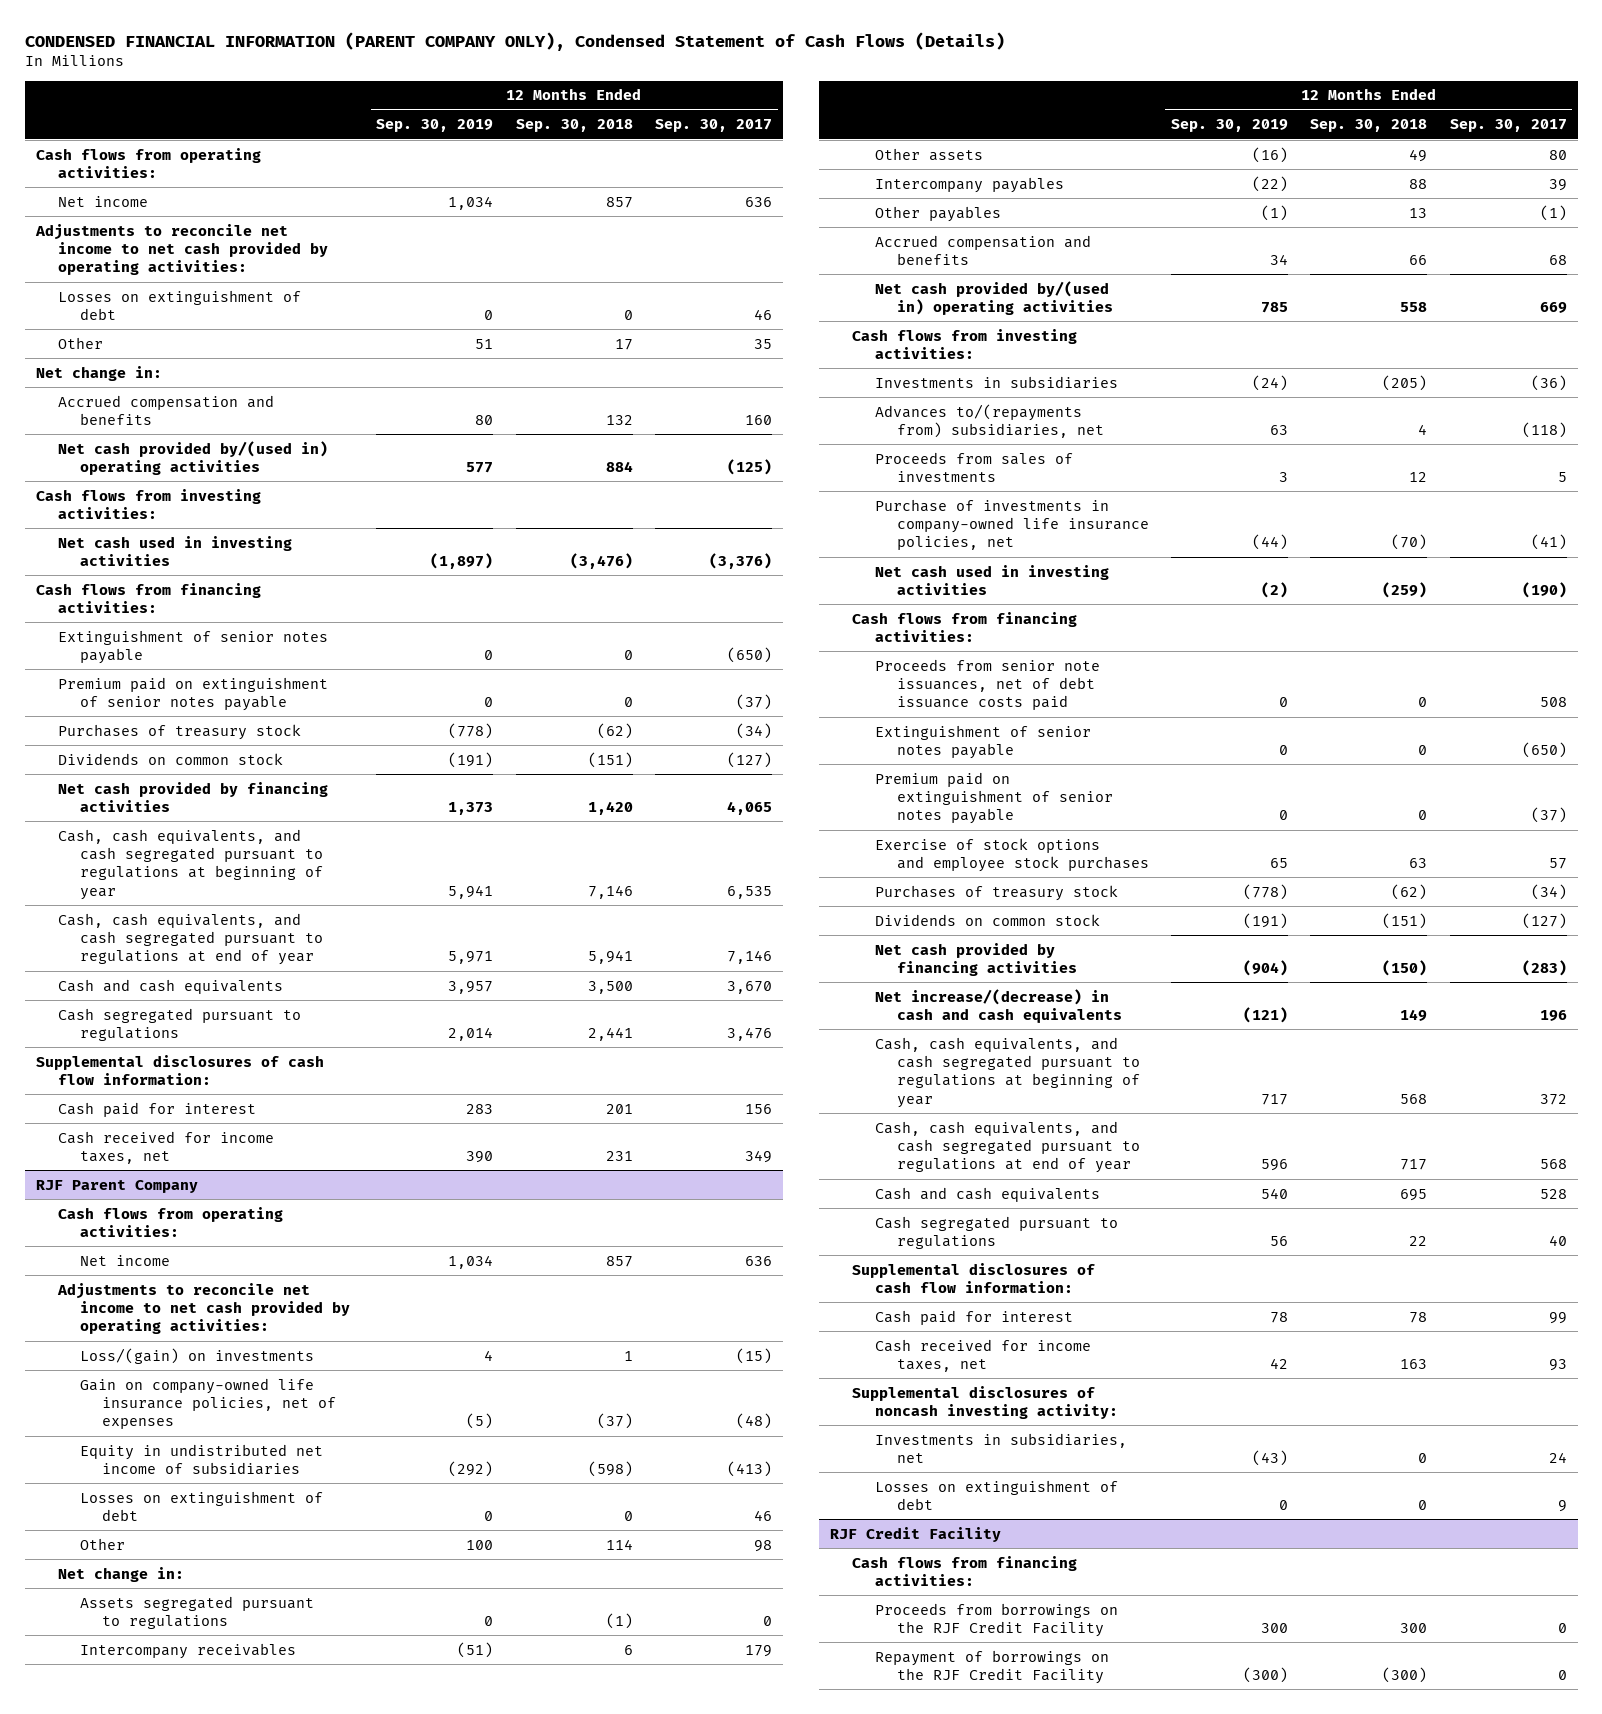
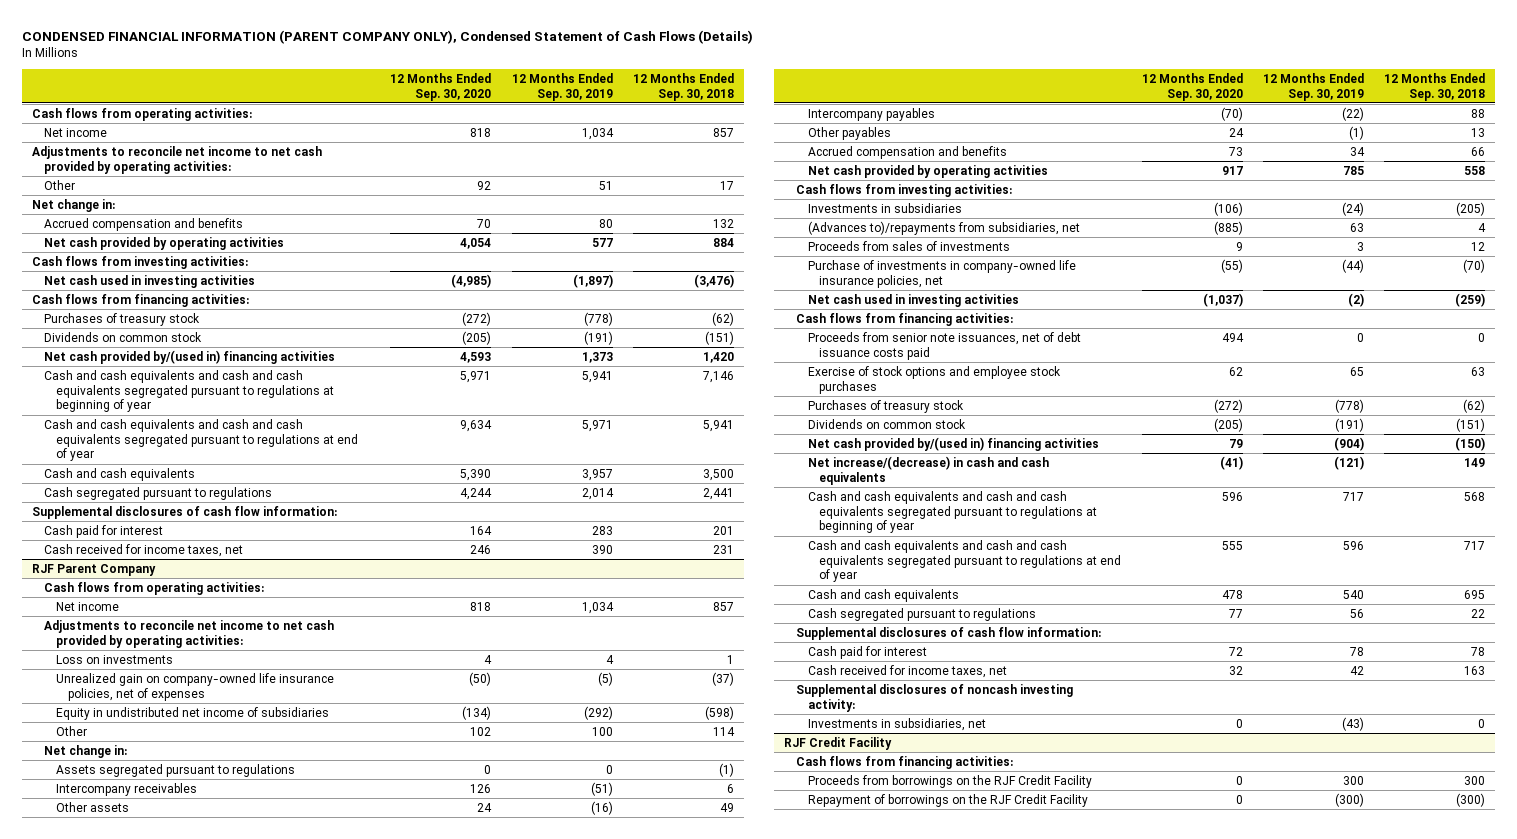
[655,119,773,133] Sep. 30, 2017 -> none
none -> [390,72,492,101] 12 Months Ended Sep. 30, 2020
[57,289,301,320] Losses on extinguishment of debt -> none
[57,440,328,475] Net cash provided by/(used in) operating activities -> [44,236,285,250] Net cash provided by operating activities
[57,629,328,664] Extinguishment of senior notes payable -> none
[57,676,328,711] Premium paid on extinguishment of senior notes payable -> none
[57,781,328,812] Net cash provided by financing activities -> [44,349,336,364] Net cash provided by/(used in) financing activities
[57,828,323,900] Cash, cash equivalents, and cash segregated pursuant to regulations at beginning of year -> [44,369,335,413] Cash and cash equivalents and cash and cash equivalents segregated pursuant to regulations at beginning of year
[57,912,323,966] Cash, cash equivalents, and cash segregated pursuant to regulations at end of year -> [44,418,359,462] Cash and cash equivalents and cash and cash equivalents segregated pursuant to regulations at end of year
[79,1347,314,1364] Loss/(gain) on investments -> [56,654,174,664] Loss on investments
[79,1377,337,1430] Gain on company-owned life insurance policies, net of expenses -> [56,672,335,701] Unrealized gain on company-owned life insurance policies, net of expenses
[79,1490,323,1521] Losses on extinguishment of debt -> none
[874,280,1113,315] Net cash provided by/(used in) operating activities -> [807,164,1048,178] Net cash provided by operating activities
[874,403,1104,438] Advances to/(repayments from) subsidiaries, net -> [807,220,1080,235] (Advances to)/repayments from subsidiaries, net
[874,724,1091,759] Extinguishment of senior notes payable -> none
[874,771,1113,825] Premium paid on extinguishment of senior notes payable -> none
[874,942,1077,976] Net cash provided by financing activities -> [807,436,1099,451] Net cash provided by/(used in) financing activities
[874,1036,1140,1108] Cash, cash equivalents, and cash segregated pursuant to regulations at beginning of year -> [807,490,1098,534] Cash and cash equivalents and cash and cash equivalents segregated pursuant to regulations at beginning of year
[874,1120,1140,1174] Cash, cash equivalents, and cash segregated pursuant to regulations at end of year -> [807,539,1122,583] Cash and cash equivalents and cash and cash equivalents segregated pursuant to regulations at end of year
[874,1479,1118,1510] Losses on extinguishment of debt -> none

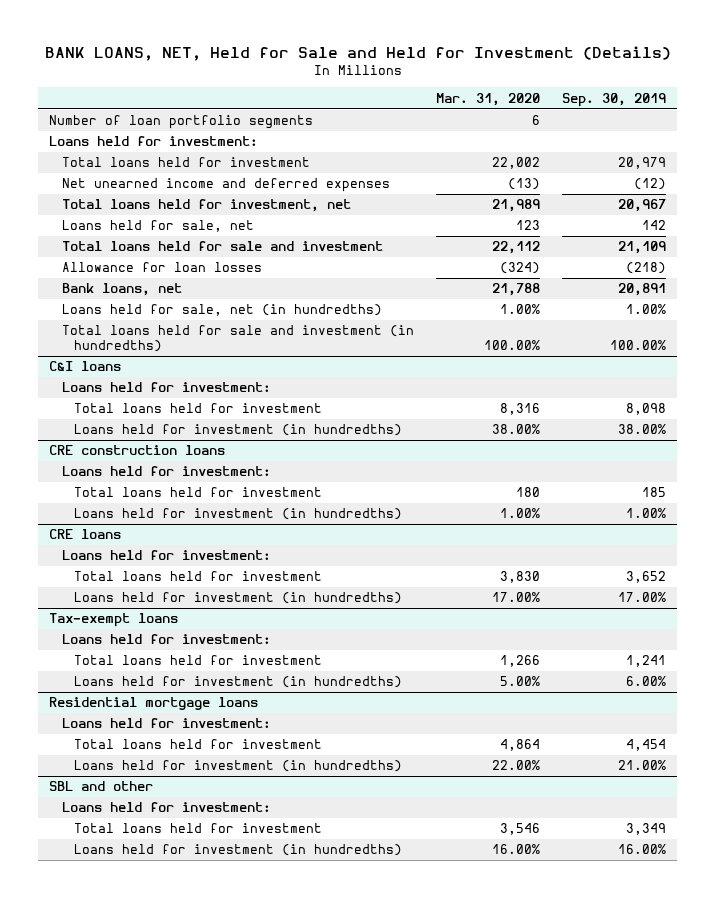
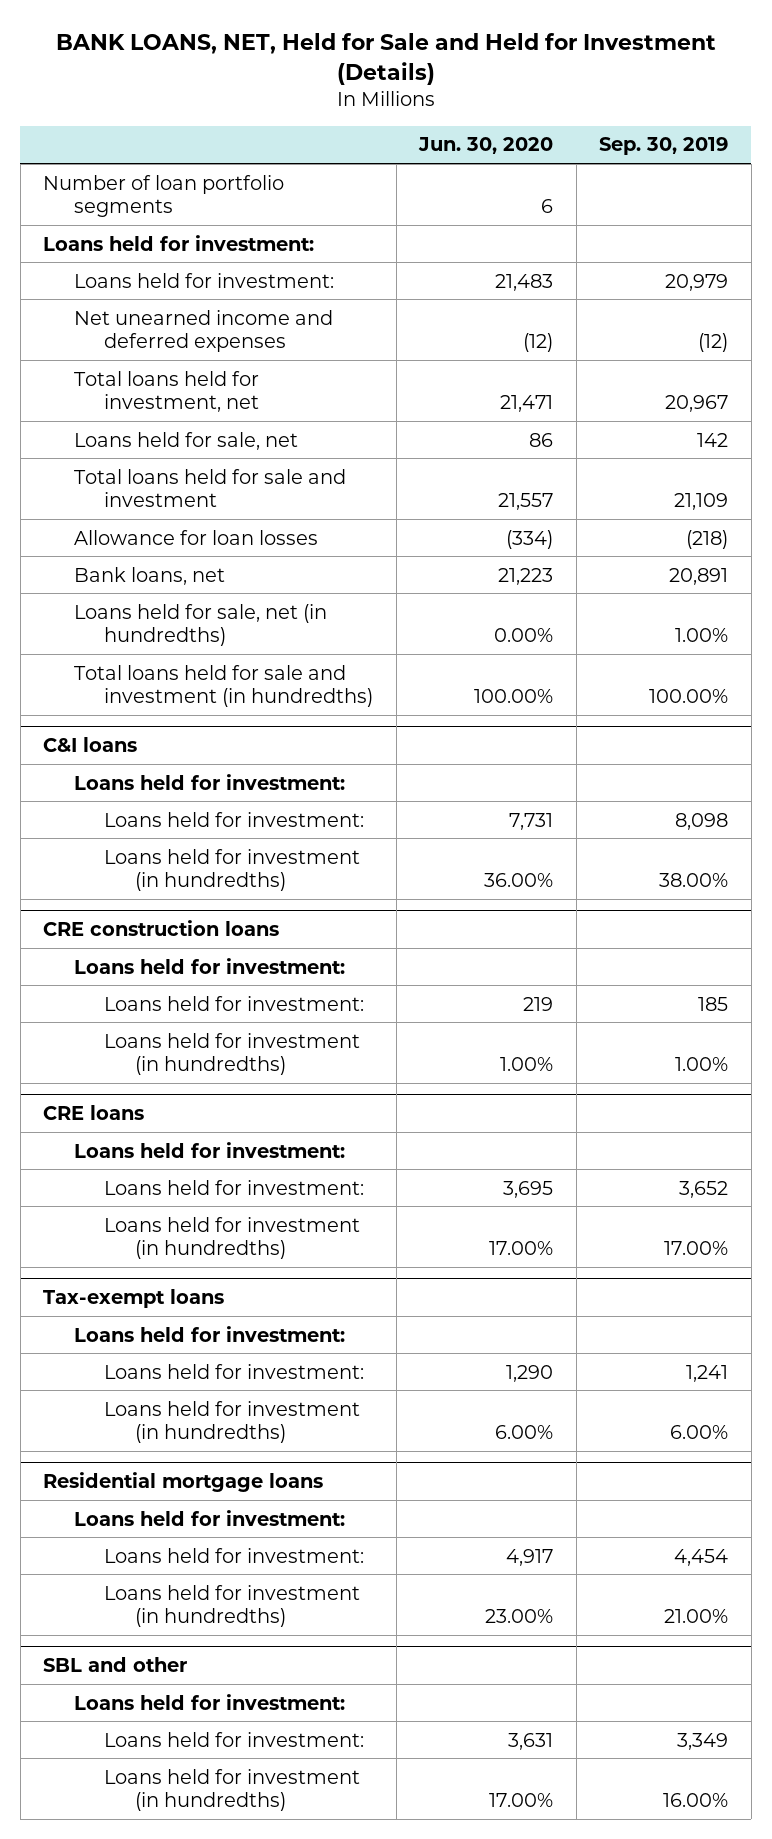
[435,92,540,106] Mar. 31, 2020 -> none
none -> [418,137,554,155] Jun. 30, 2020
[61,157,310,168] Total loans held for investment -> [73,272,334,288] Loans held for investment:
[74,403,323,414] Total loans held for investment -> [104,811,365,827] Loans held for investment:
[74,487,323,498] Total loans held for investment -> [104,995,365,1011] Loans held for investment:
[74,571,323,582] Total loans held for investment -> [104,1179,365,1195] Loans held for investment:
[74,655,323,666] Total loans held for investment -> [104,1363,365,1379] Loans held for investment:
[74,739,323,750] Total loans held for investment -> [104,1547,365,1563] Loans held for investment:
[74,823,323,834] Total loans held for investment -> [104,1731,365,1747] Loans held for investment:

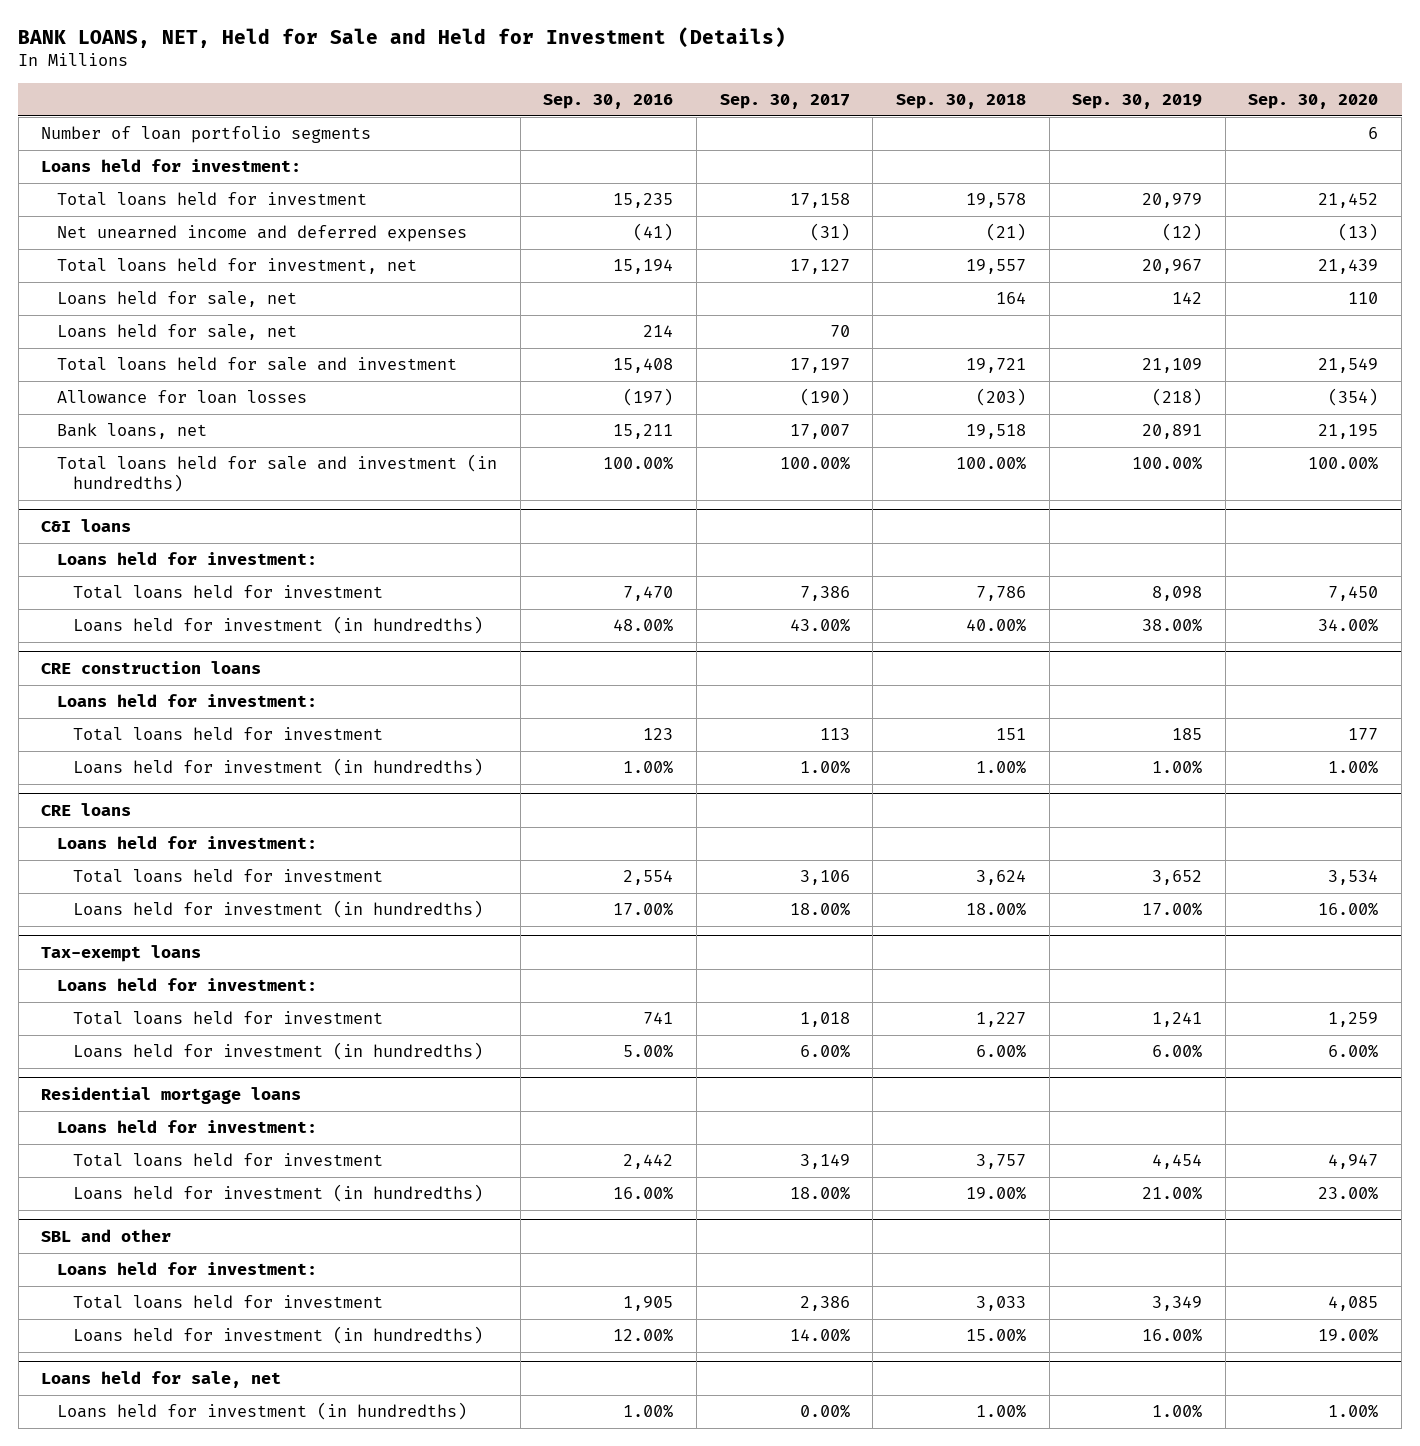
[418,137,554,155] Jun. 30, 2020 -> none
none -> [543,94,674,110] Sep. 30, 2016
none -> [719,94,850,110] Sep. 30, 2017
none -> [895,94,1026,110] Sep. 30, 2018
none -> [1248,94,1379,110] Sep. 30, 2020
[73,272,334,288] Loans held for investment: -> [56,192,367,207] Total loans held for investment
none -> [56,324,297,341] Loans held for sale, net
[73,603,327,646] Loans held for sale, net (in hundredths) -> none
[104,811,365,827] Loans held for investment: -> [72,585,383,600] Total loans held for investment
[104,995,365,1011] Loans held for investment: -> [72,727,383,742] Total loans held for investment
[104,1179,365,1195] Loans held for investment: -> [72,869,383,884] Total loans held for investment
[104,1363,365,1379] Loans held for investment: -> [72,1011,383,1026] Total loans held for investment
[104,1547,365,1563] Loans held for investment: -> [72,1153,383,1168] Total loans held for investment
[104,1731,365,1747] Loans held for investment: -> [72,1295,383,1310] Total loans held for investment
none -> [41,1371,282,1389] Loans held for sale, net
none -> [56,1402,467,1421] Loans held for investment (in hundredths)

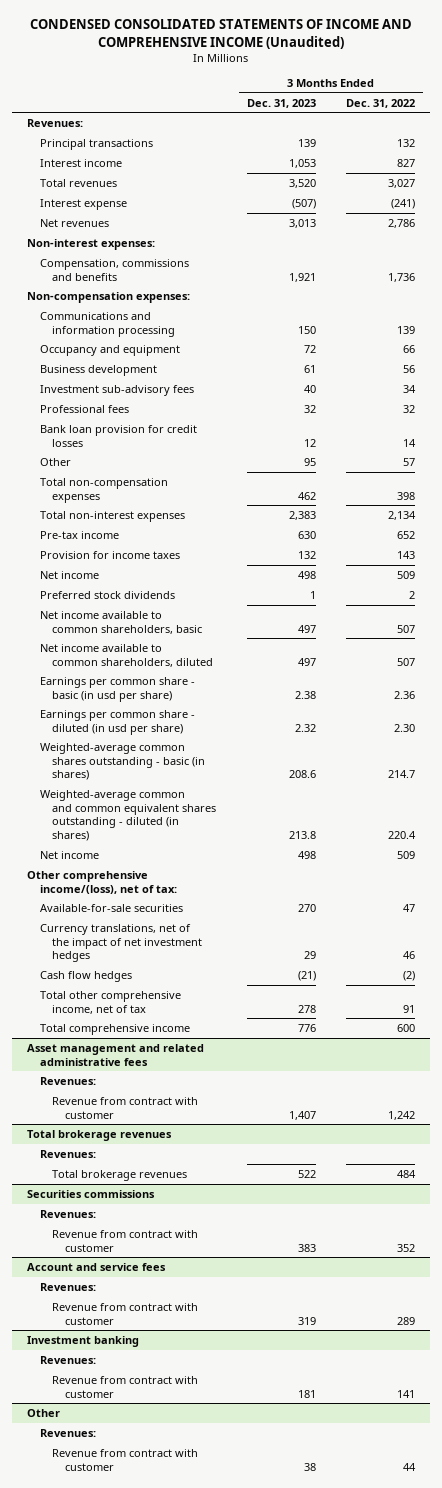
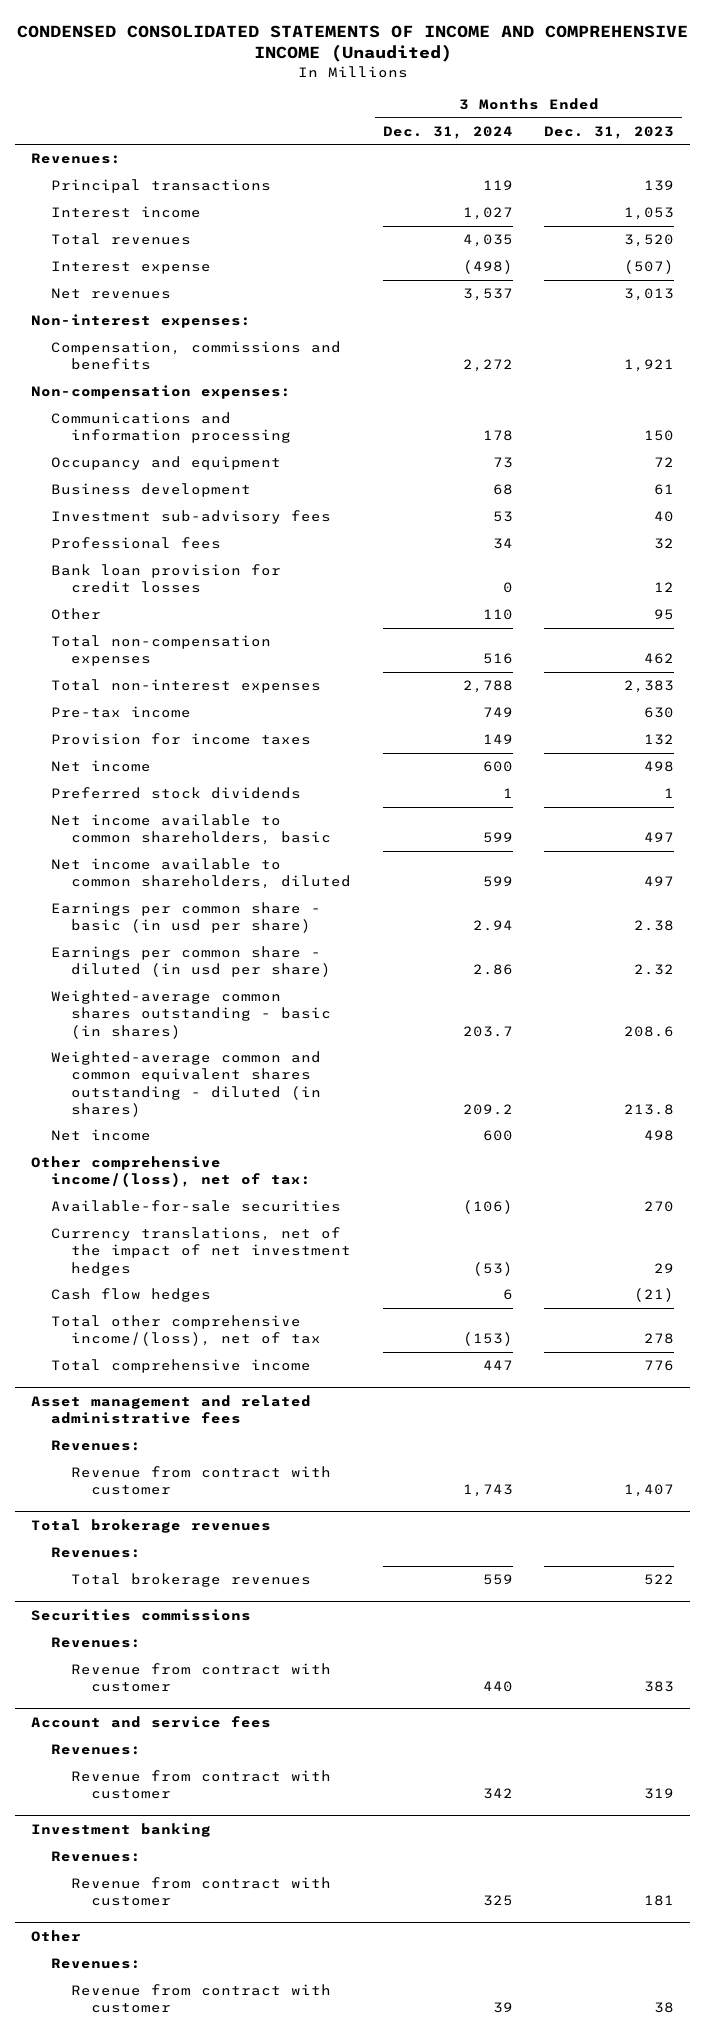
[346,98,416,108] Dec. 31, 2022 -> none
none -> [382,125,513,139] Dec. 31, 2024
[39,990,181,1014] Total other comprehensive income, net of tax -> [51,1315,322,1347] Total other comprehensive income/(loss), net of tax

